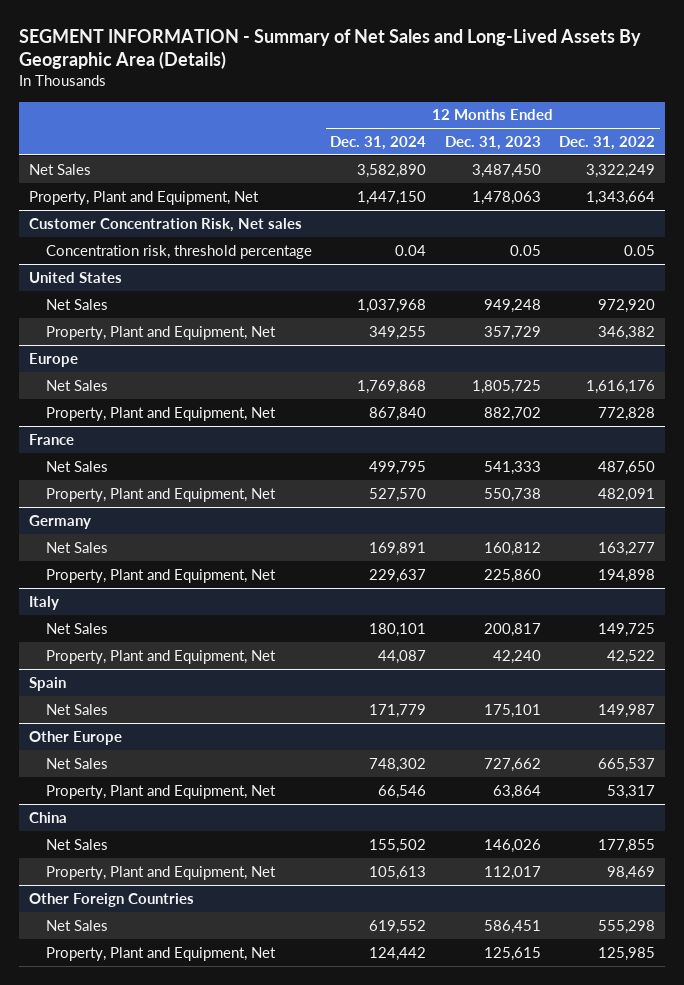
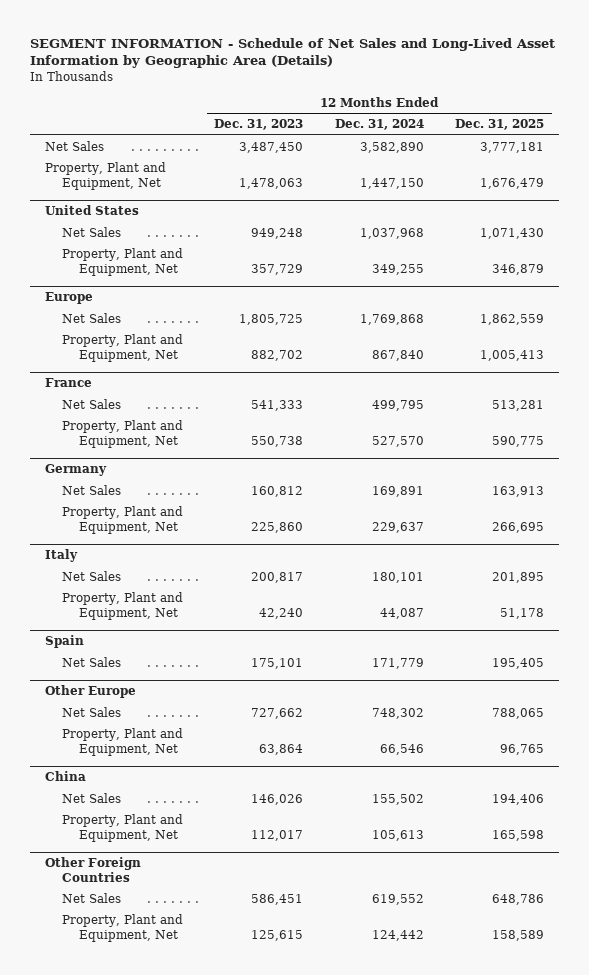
[19,28,642,70] SEGMENT INFORMATION - Summary of Net Sales and Long-Lived Assets By Geographic Area (Details) -> [29,37,555,69] SEGMENT INFORMATION - Schedule of Net Sales and Long-Lived Asset Information by Geographic Area (Details)
[559,135,656,150] Dec. 31, 2022 -> none
none -> [454,119,544,131] Dec. 31, 2025
[28,217,302,232] Customer Concentration Risk, Net sales -> none
[46,244,313,259] Concentration risk, threshold percentage -> none

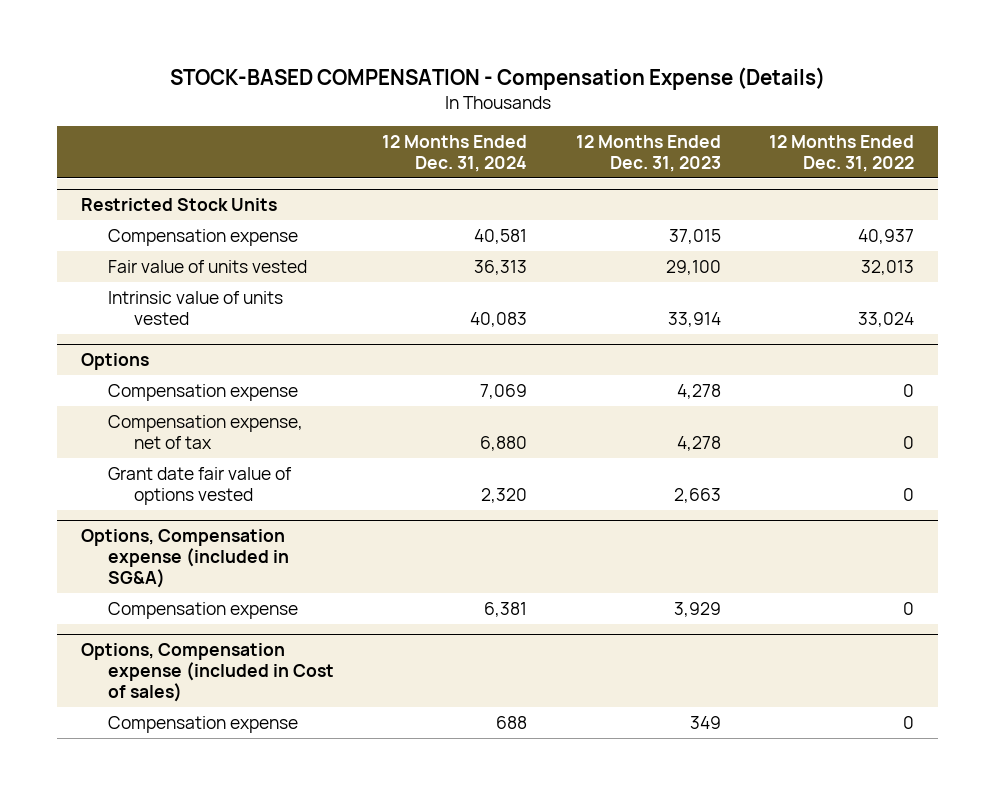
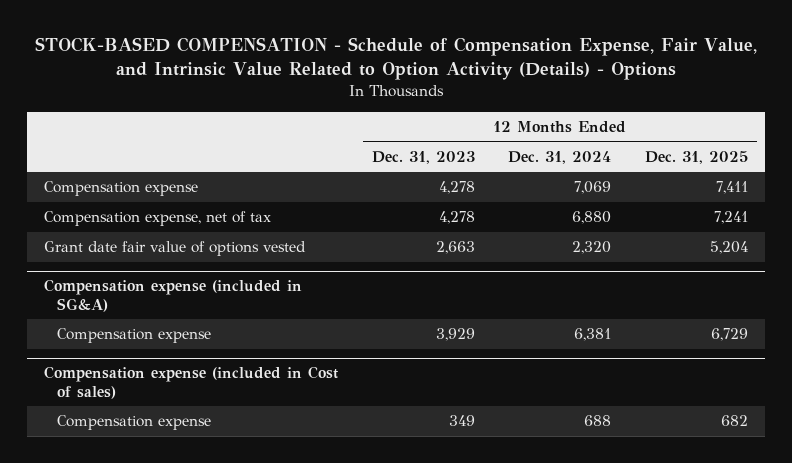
[169,66,825,90] STOCK-BASED COMPENSATION - Compensation Expense (Details) -> [35,37,758,81] STOCK-BASED COMPENSATION - Schedule of Compensation Expense, Fair Value, and Intrinsic Value Related to Option Activity (Details) - Options
[769,135,915,173] 12 Months Ended Dec. 31, 2022 -> none
none -> [645,150,749,164] Dec. 31, 2025
[81,198,278,212] Restricted Stock Units -> none
[107,228,298,246] Compensation expense -> none
[107,259,307,273] Fair value of units vested -> none
[107,290,283,325] Intrinsic value of units vested -> none
[81,353,150,371] Options -> none
[81,529,289,589] Options, Compensation expense (included in SG&A) -> [43,279,302,312] Compensation expense (included in SG&A)
[81,643,334,703] Options, Compensation expense (included in Cost of sales) -> [43,366,338,399] Compensation expense (included in Cost of sales)

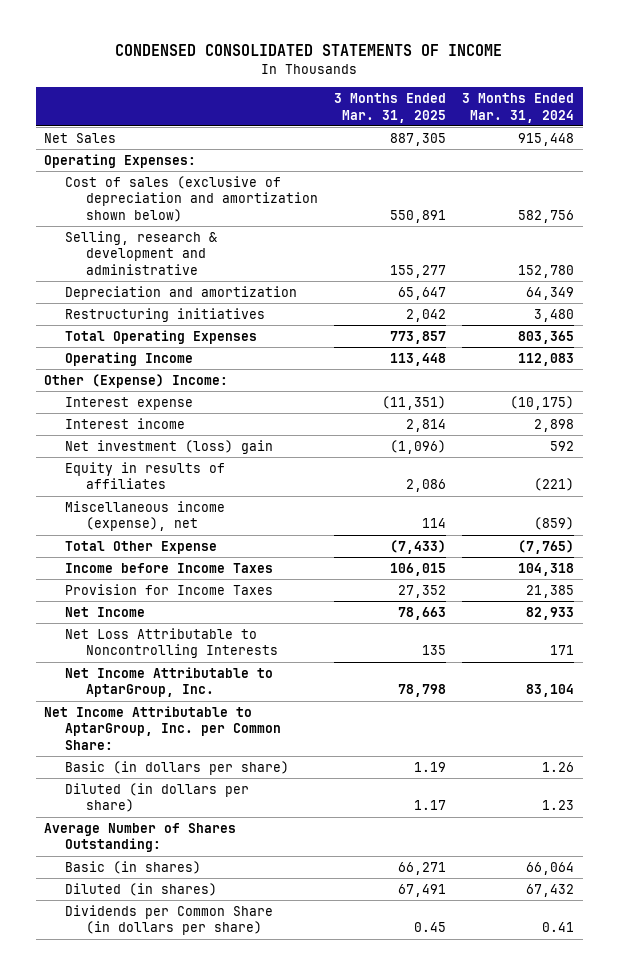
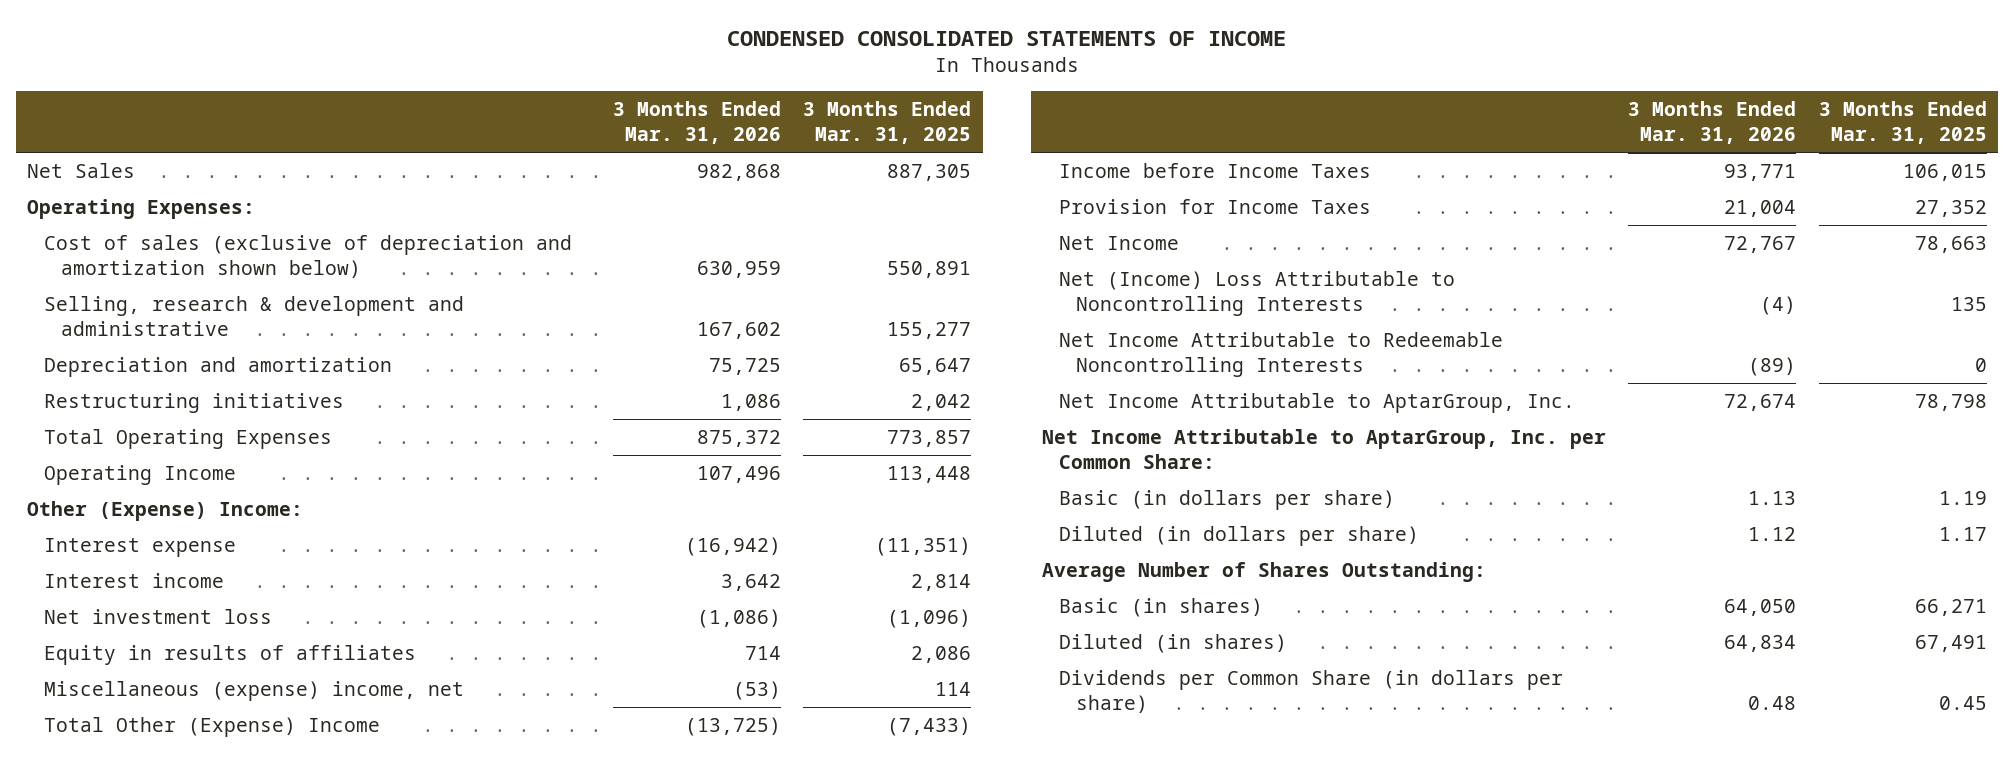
[462,93,575,123] 3 Months Ended Mar. 31, 2024 -> none
none -> [613,101,782,144] 3 Months Ended Mar. 31, 2026
[64,439,273,454] Net investment (loss) gain -> [43,609,272,625] Net investment loss
[64,500,225,532] Miscellaneous income (expense), net -> [43,681,464,702] Miscellaneous (expense) income, net
[64,540,217,554] Total Other Expense -> [43,717,380,738] Total Other (Expense) Income
[64,627,278,659] Net Loss Attributable to Noncontrolling Interests -> [1059,271,1456,316] Net (Income) Loss Attributable to Noncontrolling Interests
none -> [1059,332,1504,377] Net Income Attributable to Redeemable Noncontrolling Interests

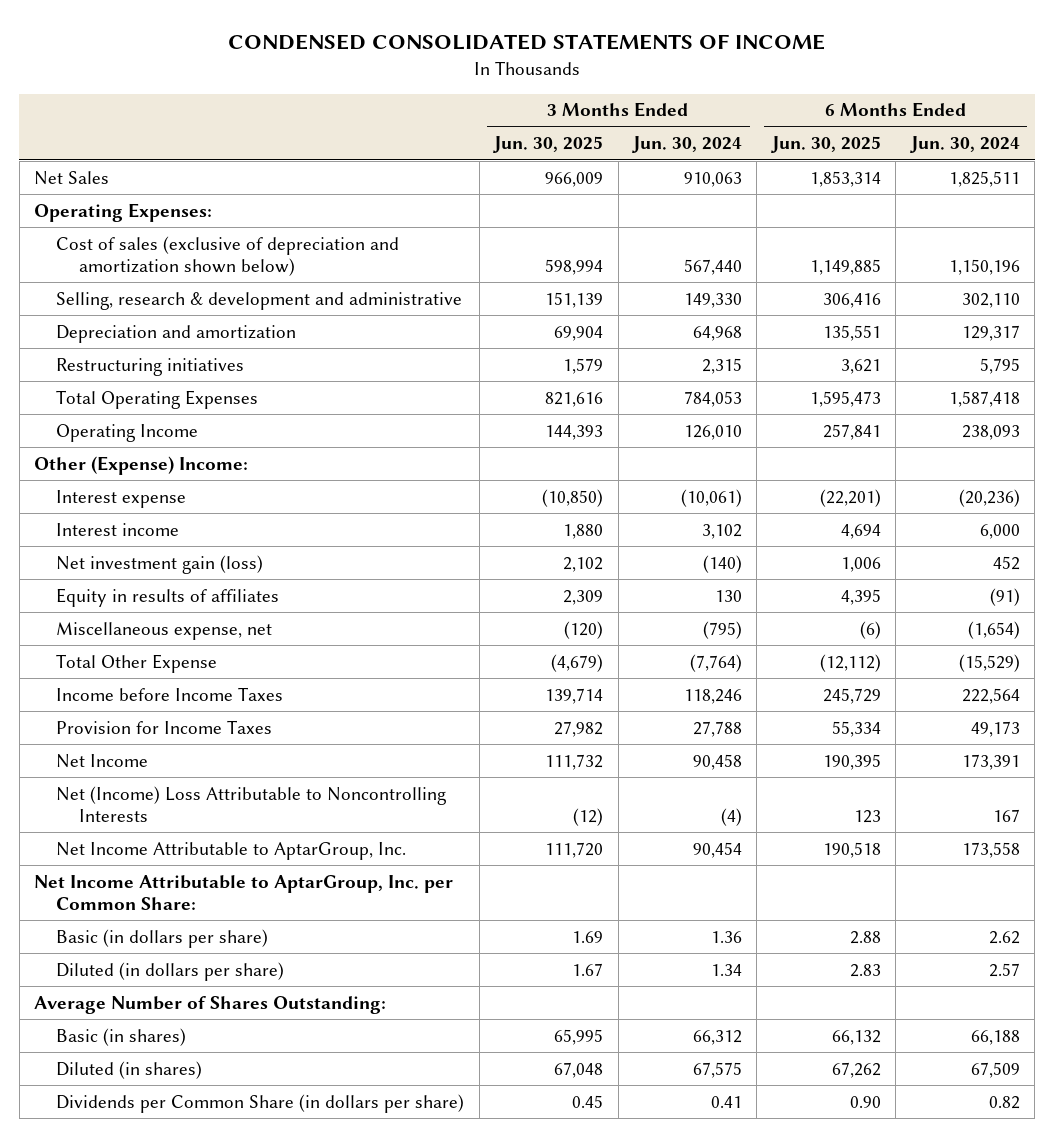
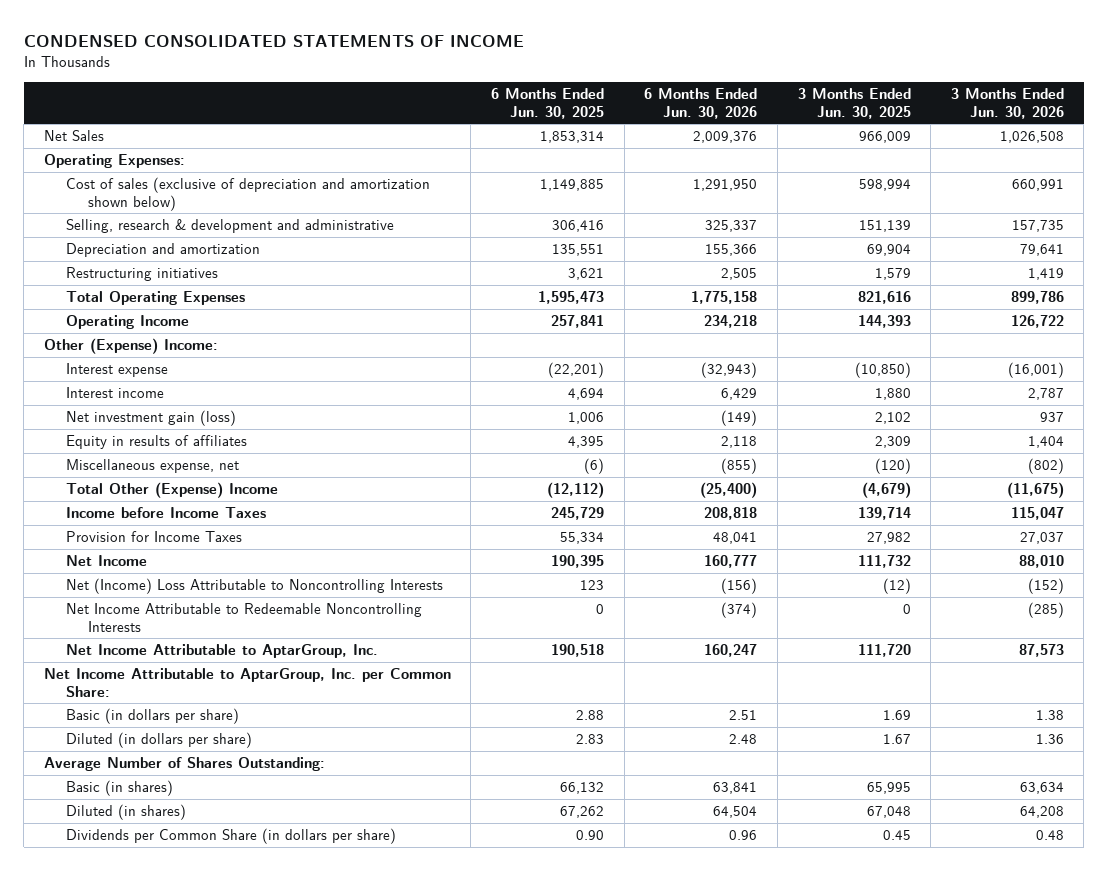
[632,136,743,154] Jun. 30, 2024 -> none
[909,136,1020,154] Jun. 30, 2024 -> none
none -> [644,87,758,119] 6 Months Ended Jun. 30, 2026
none -> [950,87,1064,119] 3 Months Ended Jun. 30, 2026
[56,653,218,673] Total Other Expense -> [65,482,278,499] Total Other (Expense) Income
none -> [65,603,422,632] Net Income Attributable to Redeemable Noncontrolling Interests

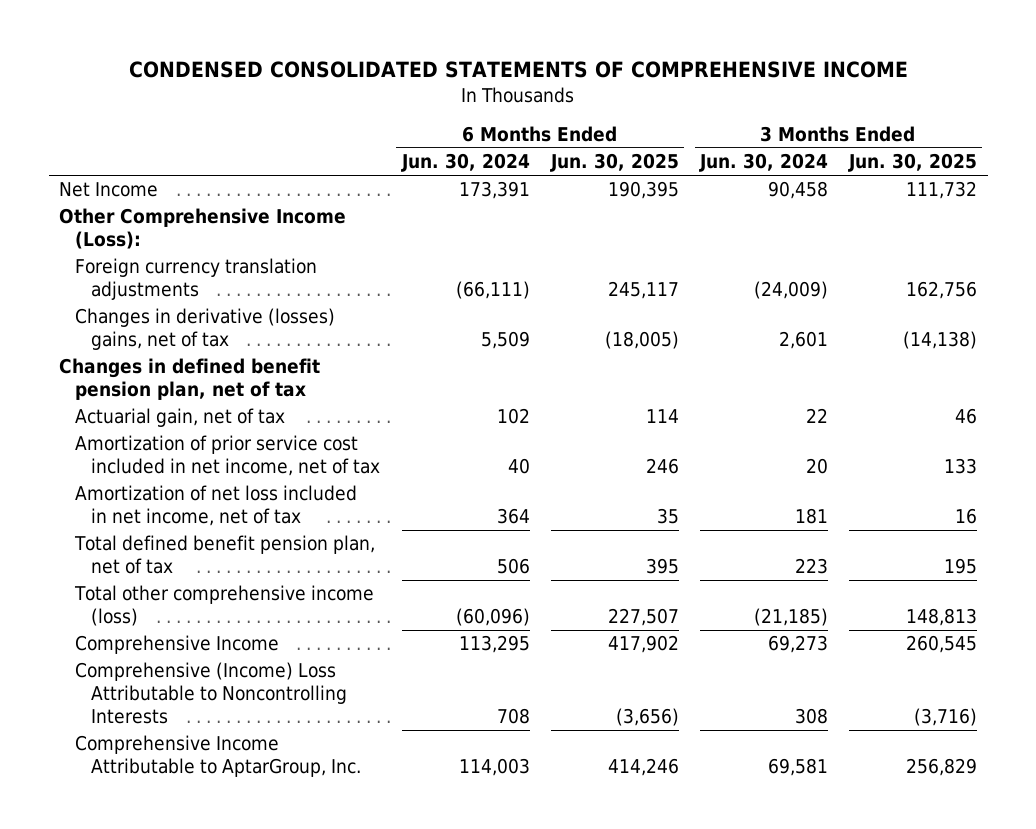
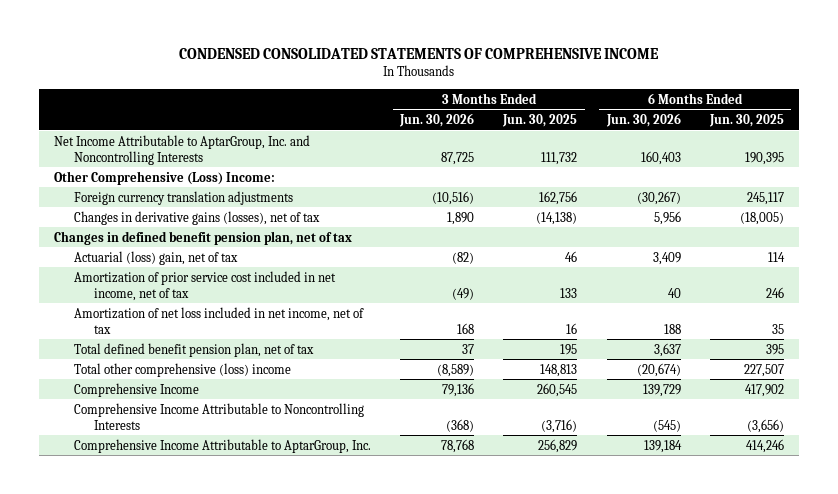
[400,153,530,173] Jun. 30, 2024 -> none
[698,153,828,173] Jun. 30, 2024 -> none
none -> [399,113,475,128] Jun. 30, 2026
none -> [605,113,681,128] Jun. 30, 2026
[59,182,159,198] Net Income -> [53,134,310,165] Net Income Attributable to AptarGroup, Inc. and Noncontrolling Interests
[59,208,347,249] Other Comprehensive Income (Loss): -> [53,170,275,185] Other Comprehensive (Loss) Income:
[75,308,336,350] Changes in derivative (losses) gains, net of tax -> [73,210,320,225] Changes in derivative gains (losses), net of tax
[75,408,286,428] Actuarial gain, net of tax -> [73,250,238,265] Actuarial (loss) gain, net of tax
[74,585,375,626] Total other comprehensive income (loss) -> [73,362,291,377] Total other comprehensive (loss) income
[75,662,348,724] Comprehensive (Income) Loss Attributable to Noncontrolling Interests -> [73,402,364,430] Comprehensive Income Attributable to Noncontrolling Interests

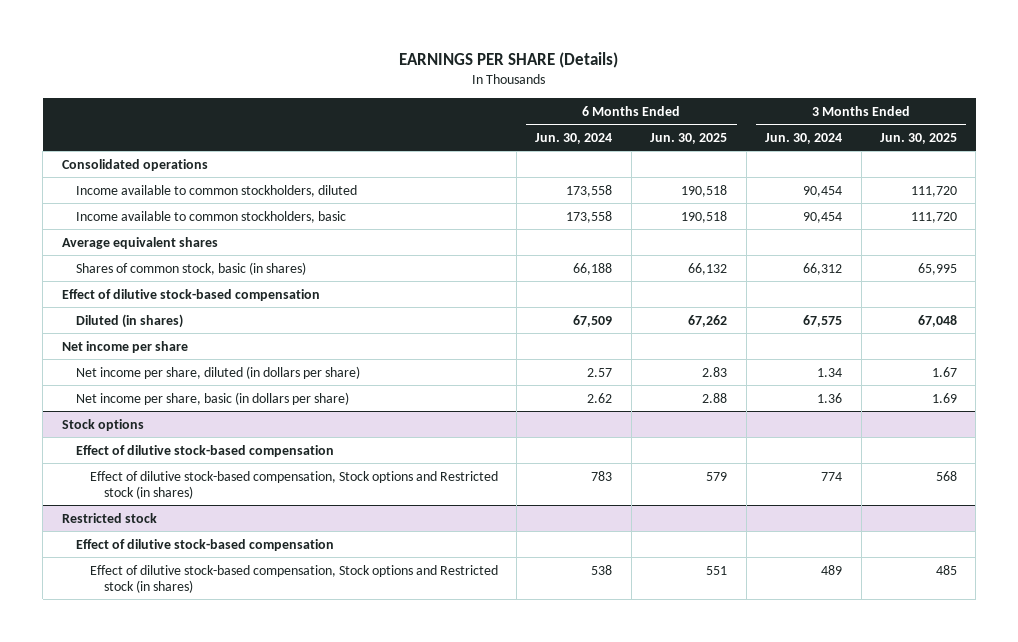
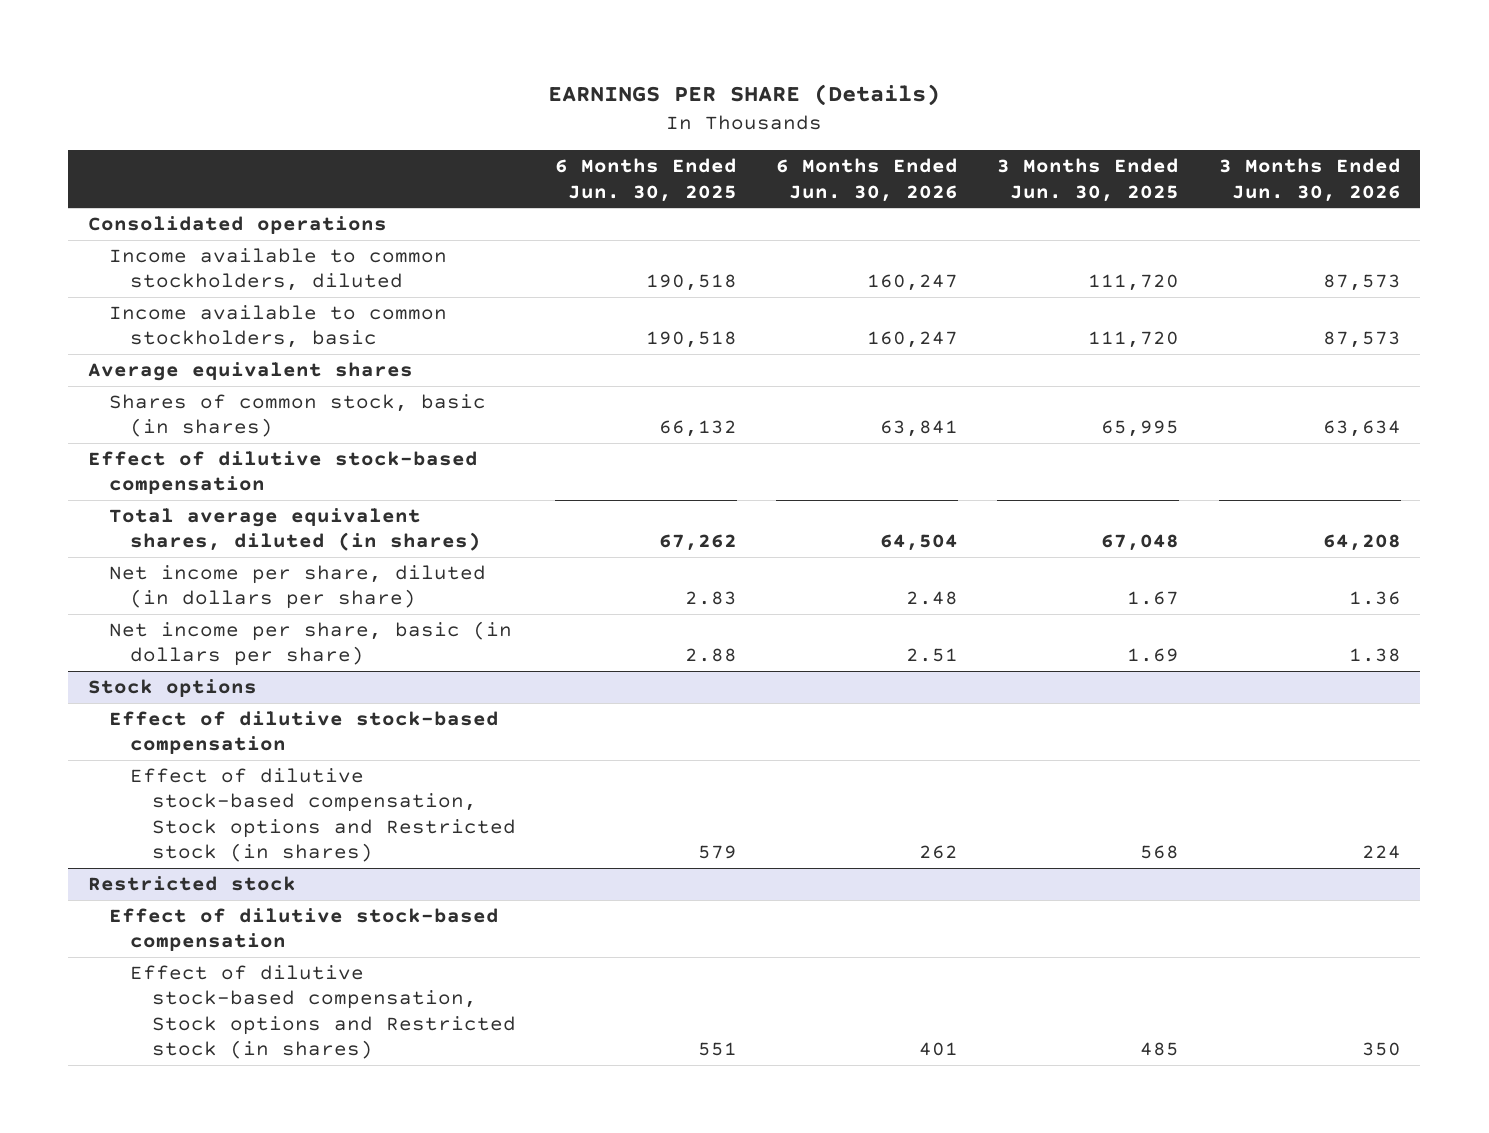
[535,132,613,144] Jun. 30, 2024 -> none
[765,132,843,144] Jun. 30, 2024 -> none
none -> [776,158,959,202] 6 Months Ended Jun. 30, 2026
none -> [1218,158,1401,202] 3 Months Ended Jun. 30, 2026
[61,340,188,353] Net income per share -> none
[75,313,183,328] Diluted (in shares) -> [109,507,482,552] Total average equivalent shares, diluted (in shares)

